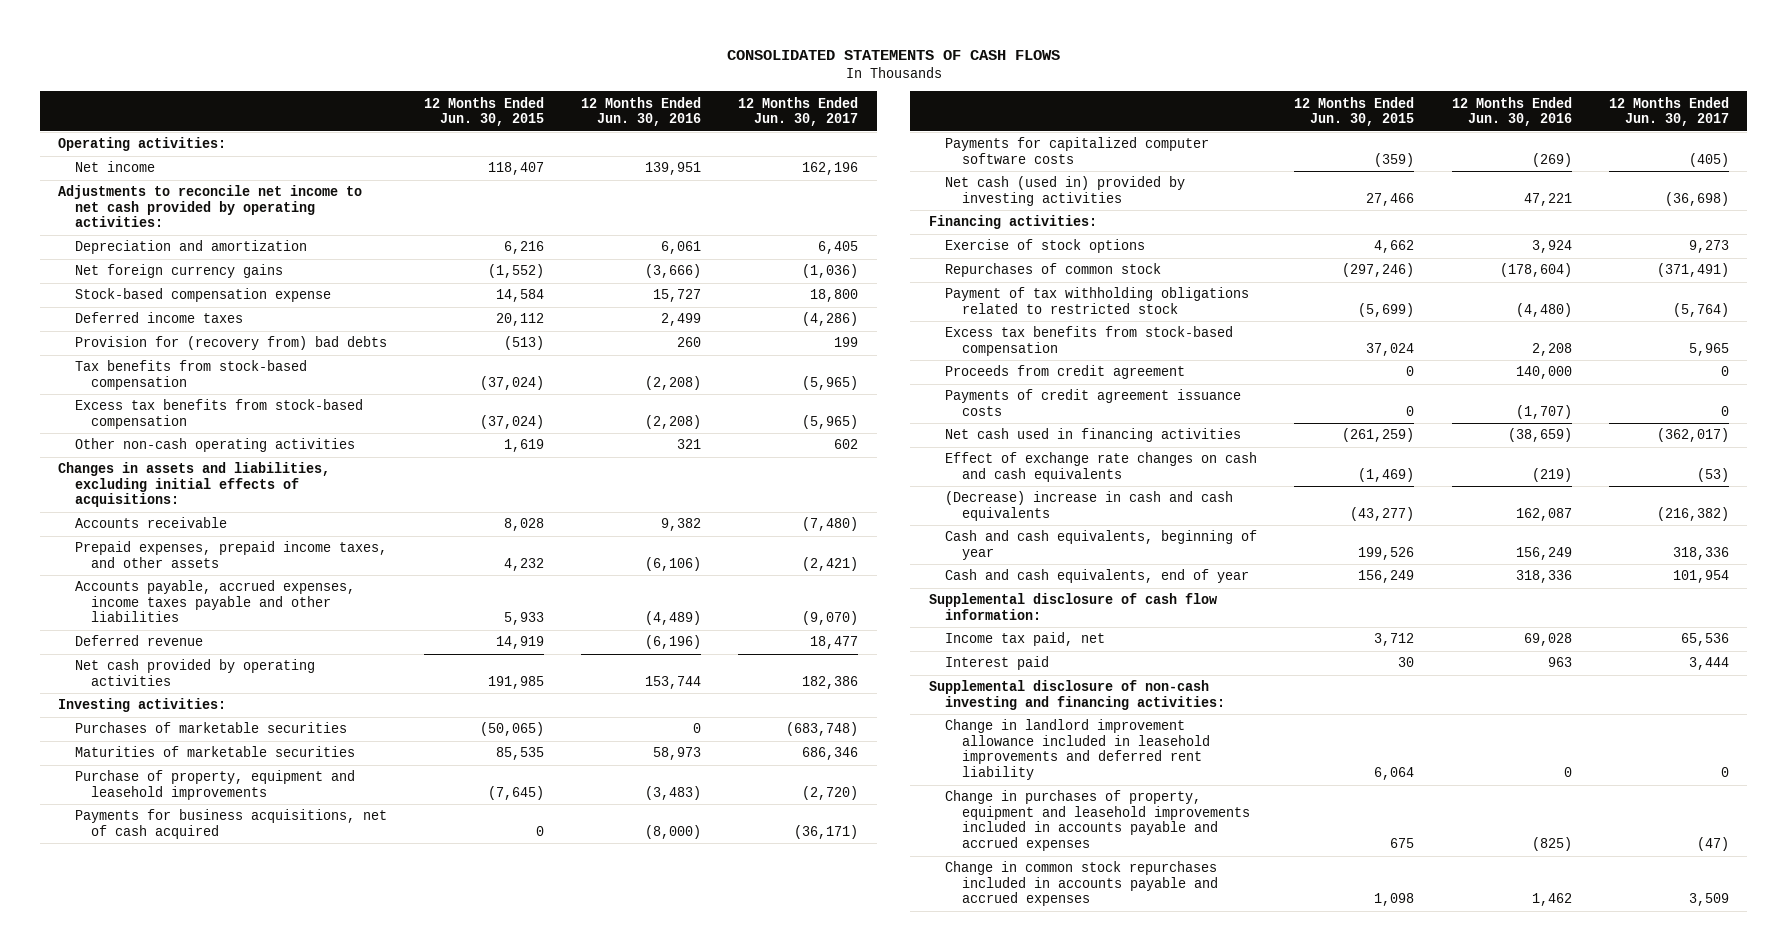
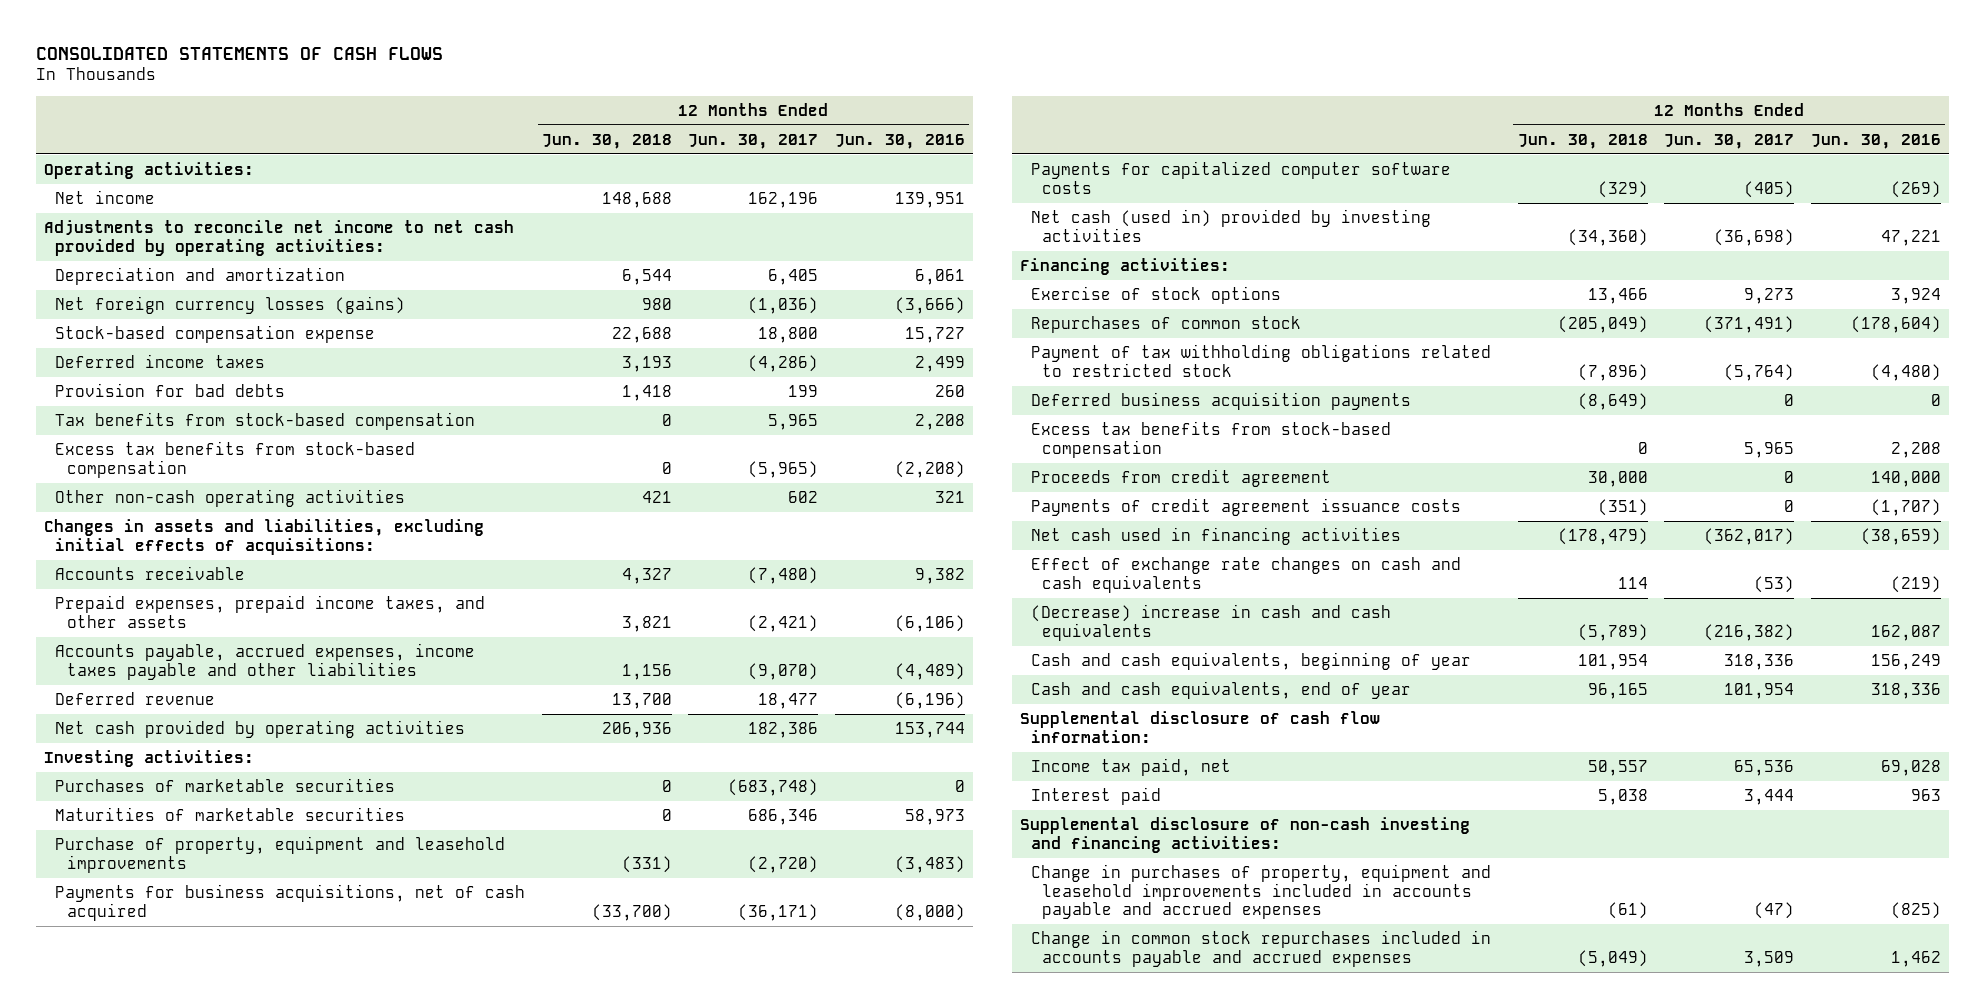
[423,96,544,127] 12 Months Ended Jun. 30, 2015 -> none
none -> [541,133,672,149] Jun. 30, 2018
[74,264,283,279] Net foreign currency gains -> [55,295,406,314] Net foreign currency losses (gains)
[74,336,387,351] Provision for (recovery from) bad debts -> [55,382,286,397] Provision for bad debts
[645,375,702,390] (2,208) -> [914,413,965,430] 2,208
[802,375,859,390] (5,965) -> [768,413,819,430] 5,965
none -> [1031,391,1412,410] Deferred business acquisition payments
[945,719,1210,781] Change in landlord improvement allowance included in leasehold improvements and deferred rent liability -> none

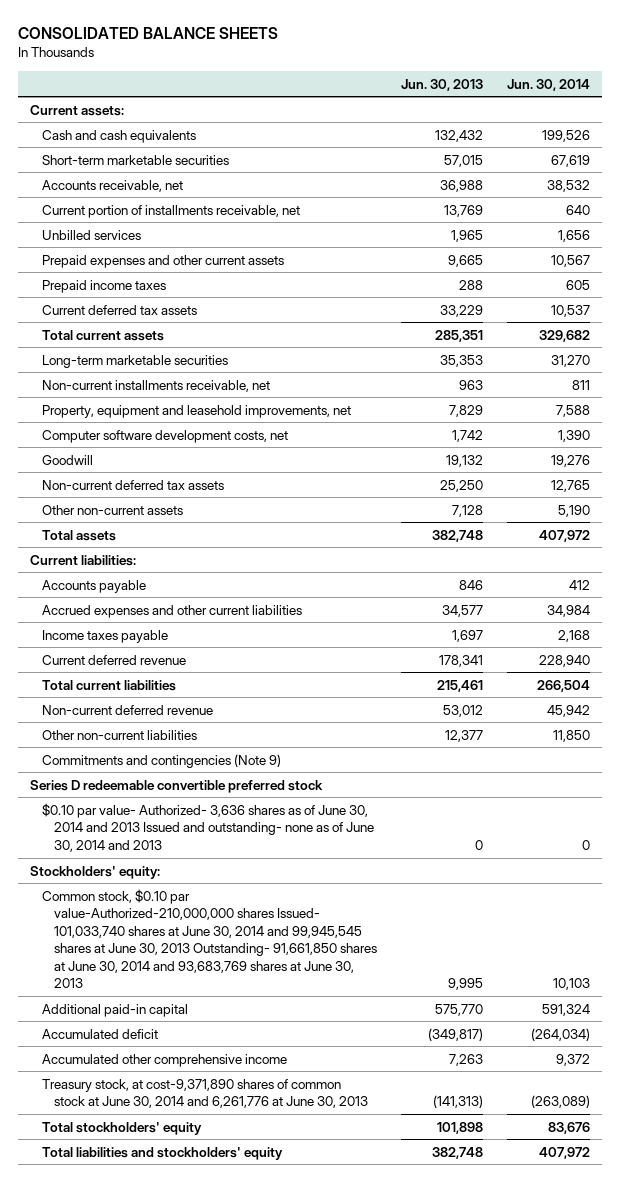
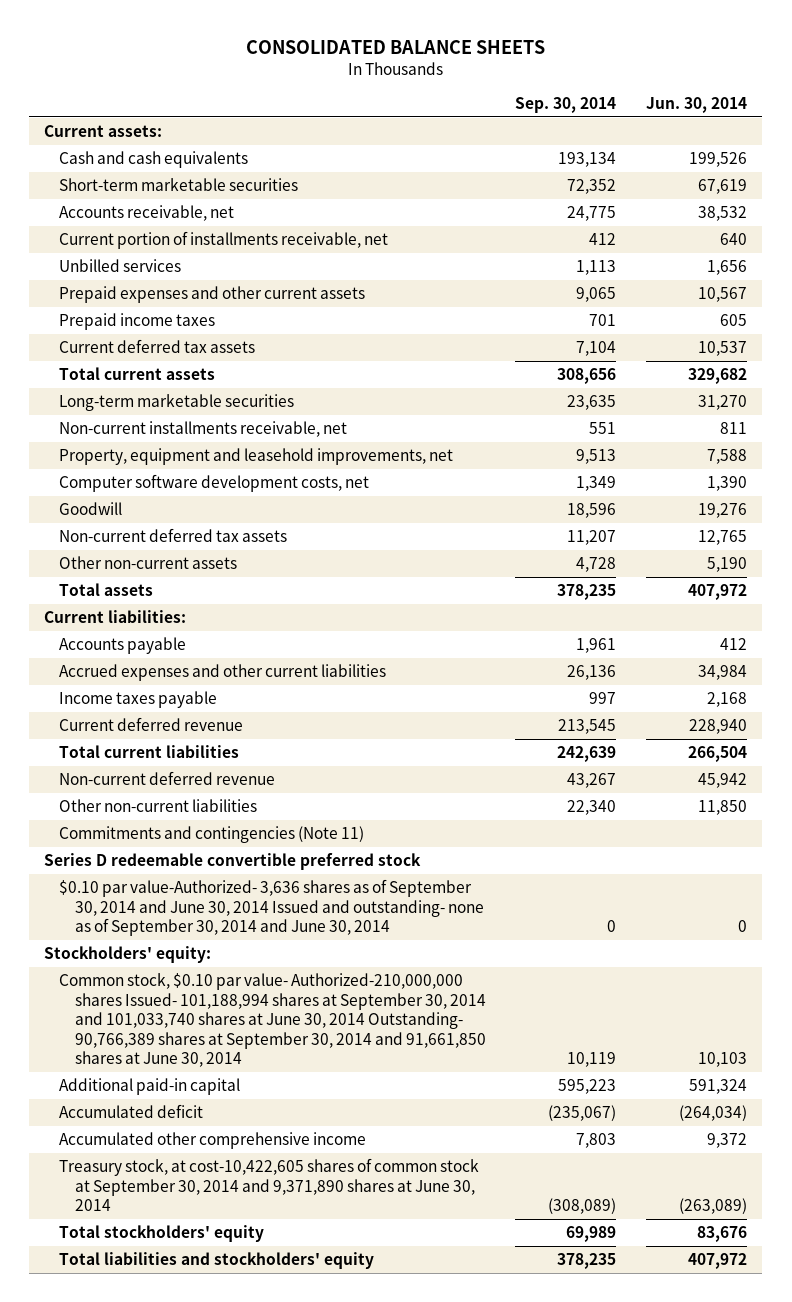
[400,78,483,91] Jun. 30, 2013 -> none
none -> [515,97,617,114] Sep. 30, 2014
[41,753,281,768] Commitments and contingencies (Note 9) -> [59,826,365,844] Commitments and contingencies (Note 11)
[41,802,374,852] $0.10 par value- Authorized- 3,636 shares as of June 30, 2014 and 2013 Issued and outstanding- none as of June 30, 2014 and 2013 -> [59,879,484,937] $0.10 par value-Authorized- 3,636 shares as of September 30, 2014 and June 30, 2014 Issued and outstanding- none as of September 30, 2014 and June 30, 2014
[41,888,377,989] Common stock, $0.10 par value-Authorized-210,000,000 shares Issued- 101,033,740 shares at June 30, 2014 and 99,945,545 shares at June 30, 2013 Outstanding- 91,661,850 shares at June 30, 2014 and 93,683,769 shares at June 30, 2013 -> [59,973,486,1068] Common stock, $0.10 par value- Authorized-210,000,000 shares Issued- 101,188,994 shares at September 30, 2014 and 101,033,740 shares at June 30, 2014 Outstanding- 90,766,389 shares at September 30, 2014 and 91,661,850 shares at June 30, 2014
[41,1078,368,1109] Treasury stock, at cost-9,371,890 shares of common stock at June 30, 2014 and 6,261,776 at June 30, 2013 -> [59,1158,480,1212] Treasury stock, at cost-10,422,605 shares of common stock at September 30, 2014 and 9,371,890 shares at June 30, 2014

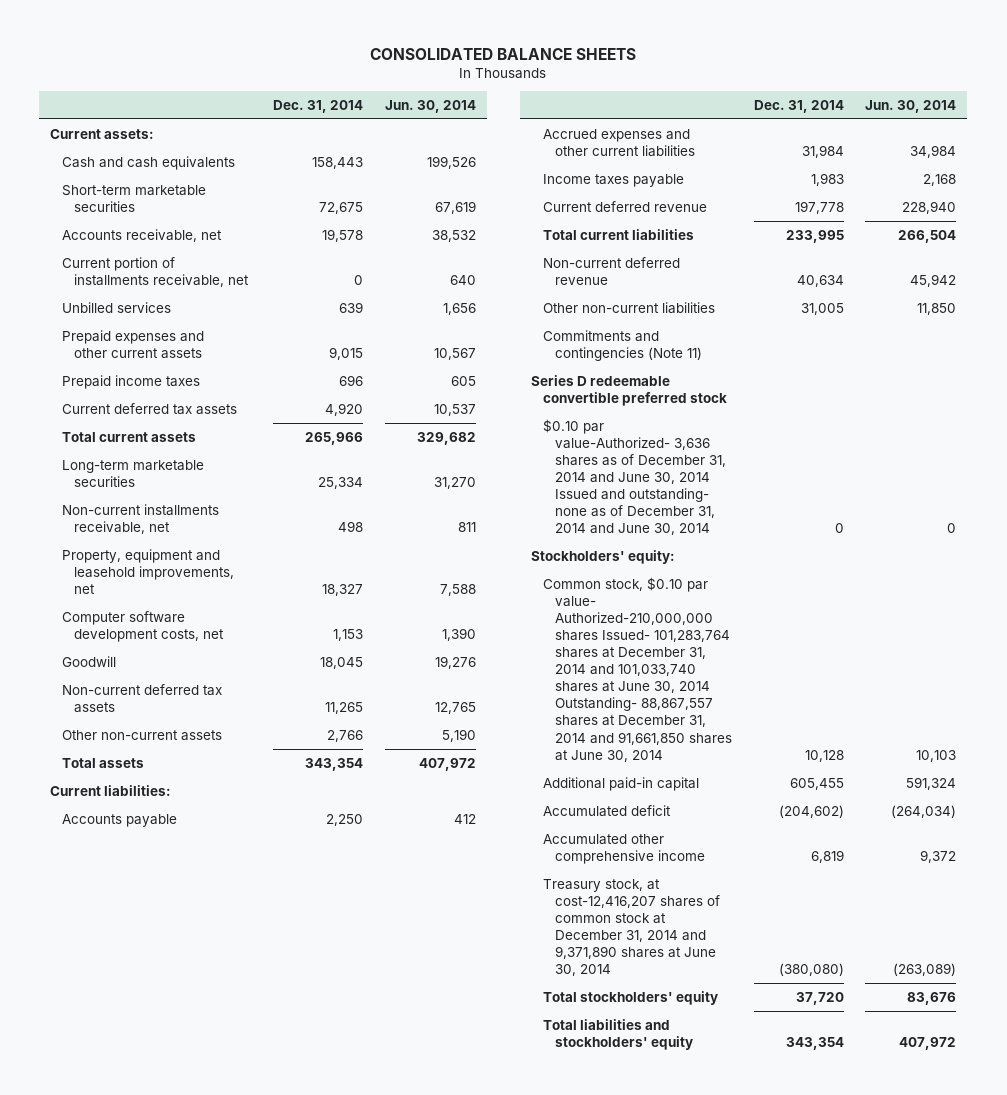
[515,97,617,114] Sep. 30, 2014 -> none
none -> [272,99,363,113] Dec. 31, 2014
[59,879,484,937] $0.10 par value-Authorized- 3,636 shares as of September 30, 2014 and June 30, 2014 Issued and outstanding- none as of September 30, 2014 and June 30, 2014 -> [542,418,726,536] $0.10 par value-Authorized- 3,636 shares as of December 31, 2014 and June 30, 2014 Issued and outstanding- none as of December 31, 2014 and June 30, 2014
[59,973,486,1068] Common stock, $0.10 par value- Authorized-210,000,000 shares Issued- 101,188,994 shares at September 30, 2014 and 101,033,740 shares at June 30, 2014 Outstanding- 90,766,389 shares at September 30, 2014 and 91,661,850 shares at June 30, 2014 -> [542,576,732,762] Common stock, $0.10 par value- Authorized-210,000,000 shares Issued- 101,283,764 shares at December 31, 2014 and 101,033,740 shares at June 30, 2014 Outstanding- 88,867,557 shares at December 31, 2014 and 91,661,850 shares at June 30, 2014
[59,1158,480,1212] Treasury stock, at cost-10,422,605 shares of common stock at September 30, 2014 and 9,371,890 shares at June 30, 2014 -> [542,878,720,977] Treasury stock, at cost-12,416,207 shares of common stock at December 31, 2014 and 9,371,890 shares at June 30, 2014

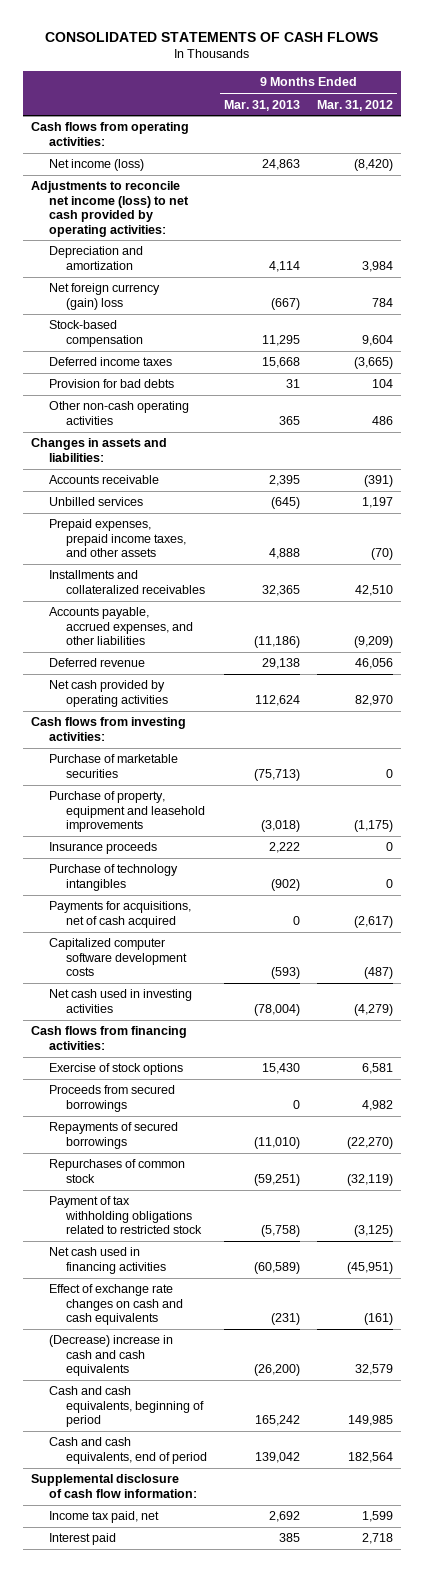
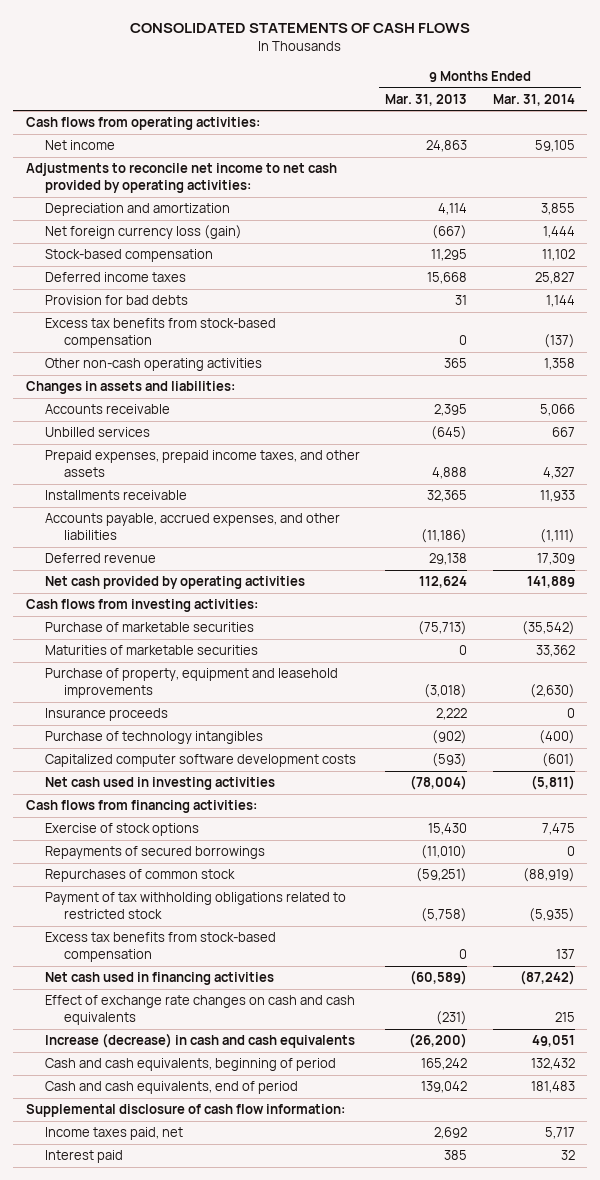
[317,99,394,111] Mar. 31, 2012 -> none
none -> [492,93,575,106] Mar. 31, 2014
[48,159,144,172] Net income (loss) -> [44,140,115,151] Net income
[31,181,189,237] Adjustments to reconcile net income (loss) to net cash provided by operating activities: -> [25,163,337,194] Adjustments to reconcile net income to net cash provided by operating activities:
[48,283,160,310] Net foreign currency (gain) loss -> [44,225,242,240] Net foreign currency loss (gain)
none -> [44,318,276,349] Excess tax benefits from stock-based compensation
[48,570,206,594] Installments and collateralized receivables -> [44,490,187,501] Installments receivable
none -> [44,645,258,656] Maturities of marketable securities
[48,901,191,928] Payments for acquisitions, net of cash acquired -> none
[48,1085,175,1112] Proceeds from secured borrowings -> none
none -> [44,932,276,963] Excess tax benefits from stock-based compensation
[48,1335,173,1377] (Decrease) increase in cash and cash equivalents -> [44,1033,355,1049] Increase (decrease) in cash and cash equivalents
[48,1511,159,1524] Income tax paid, net -> [44,1127,183,1141] Income taxes paid, net

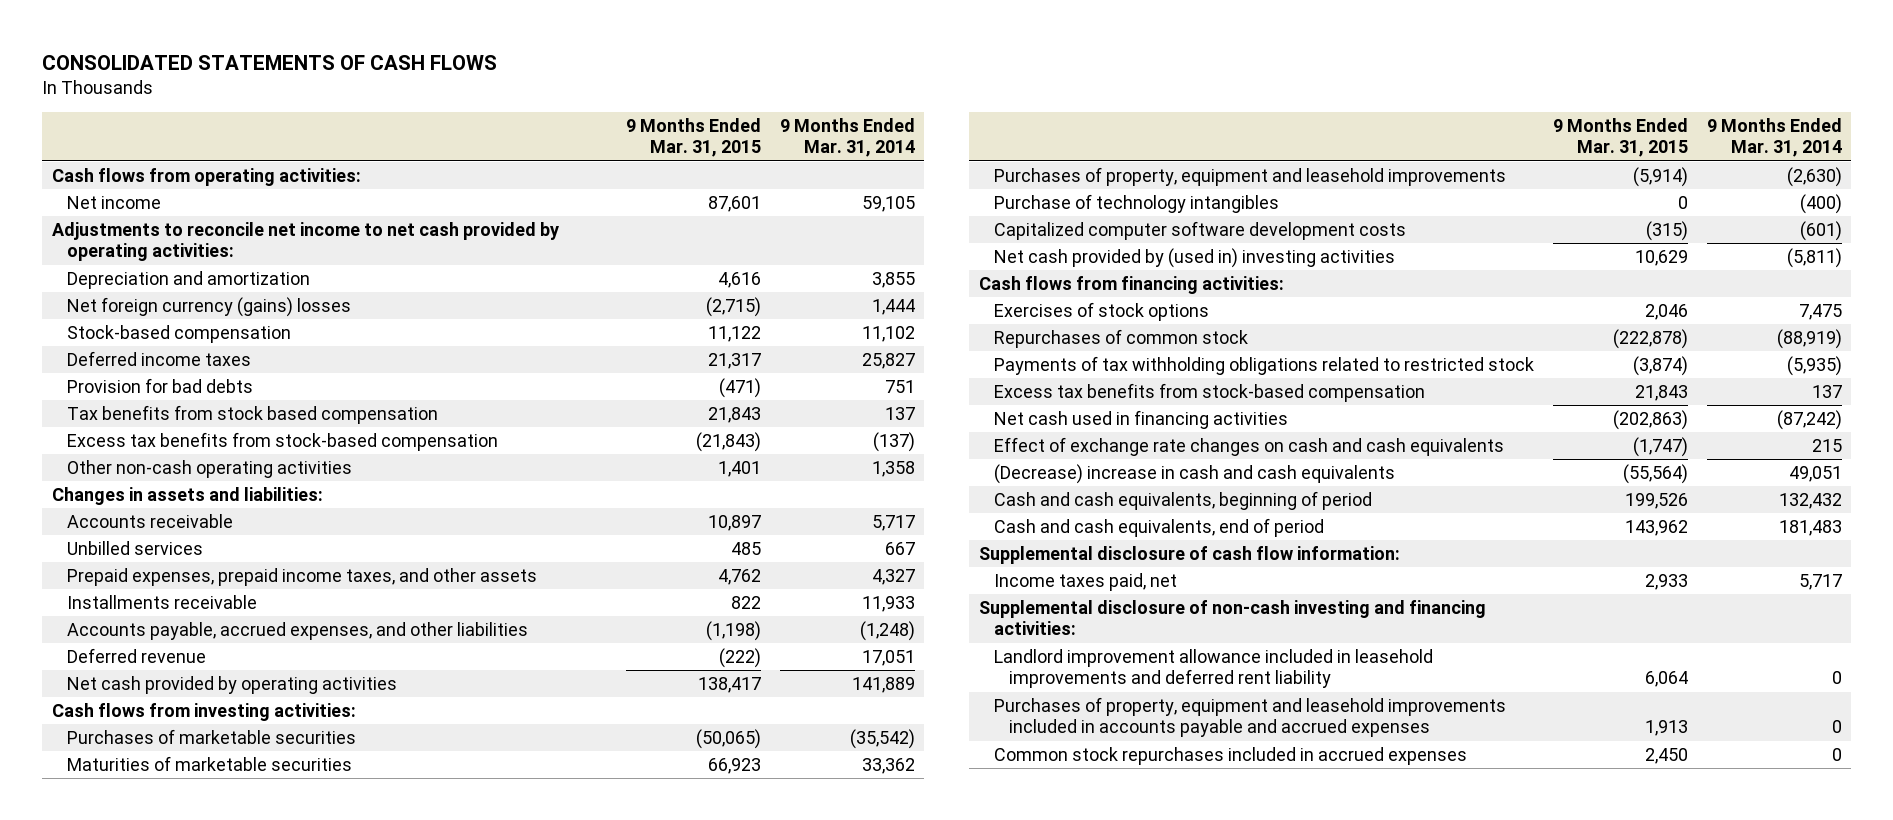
[385,93,468,106] Mar. 31, 2013 -> none
none -> [625,117,761,158] 9 Months Ended Mar. 31, 2015
[44,225,242,240] Net foreign currency loss (gain) -> [66,296,351,317] Net foreign currency (gains) losses
[545,295,575,308] 1,144 -> [884,379,915,393] 751
none -> [66,404,438,424] Tax benefits from stock based compensation
[539,404,575,417] 5,066 -> [871,514,915,531] 5,717
[539,529,575,544] (1,111) -> [859,620,915,641] (1,248)
[536,553,575,566] 17,309 -> [861,649,915,666] 17,051
[44,622,254,633] Purchase of marketable securities -> [66,728,356,744] Purchases of marketable securities
[44,708,168,722] Insurance proceeds -> none
[44,668,338,699] Purchase of property, equipment and leasehold improvements -> [993,166,1506,186] Purchases of property, equipment and leasehold improvements
[44,777,275,791] Net cash used in investing activities -> [993,247,1395,268] Net cash provided by (used in) investing activities
[44,846,265,860] Repayments of secured borrowings -> none
[44,823,199,837] Exercise of stock options -> [993,301,1209,321] Exercises of stock options
[44,892,346,920] Payment of tax withholding obligations related to restricted stock -> [993,355,1534,375] Payments of tax withholding obligations related to restricted stock
[44,1033,355,1049] Increase (decrease) in cash and cash equivalents -> [993,463,1395,484] (Decrease) increase in cash and cash equivalents
[44,1150,123,1164] Interest paid -> none
none -> [978,599,1486,636] Supplemental disclosure of non-cash investing and financing activities:
none -> [993,648,1433,689] Landlord improvement allowance included in leasehold improvements and deferred rent liability
none -> [993,696,1506,738] Purchases of property, equipment and leasehold improvements included in accounts payable and accrued expenses
none -> [993,746,1467,765] Common stock repurchases included in accrued expenses

